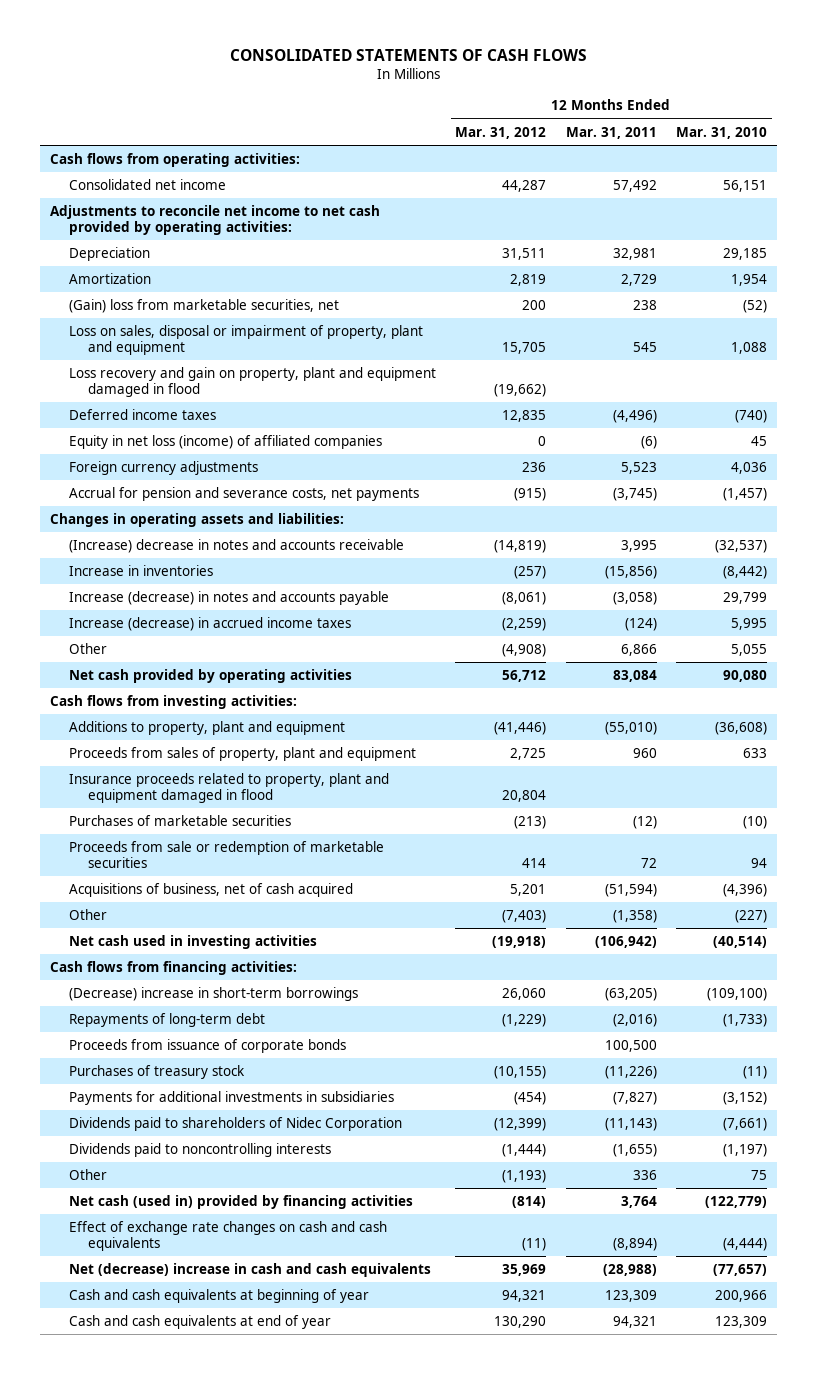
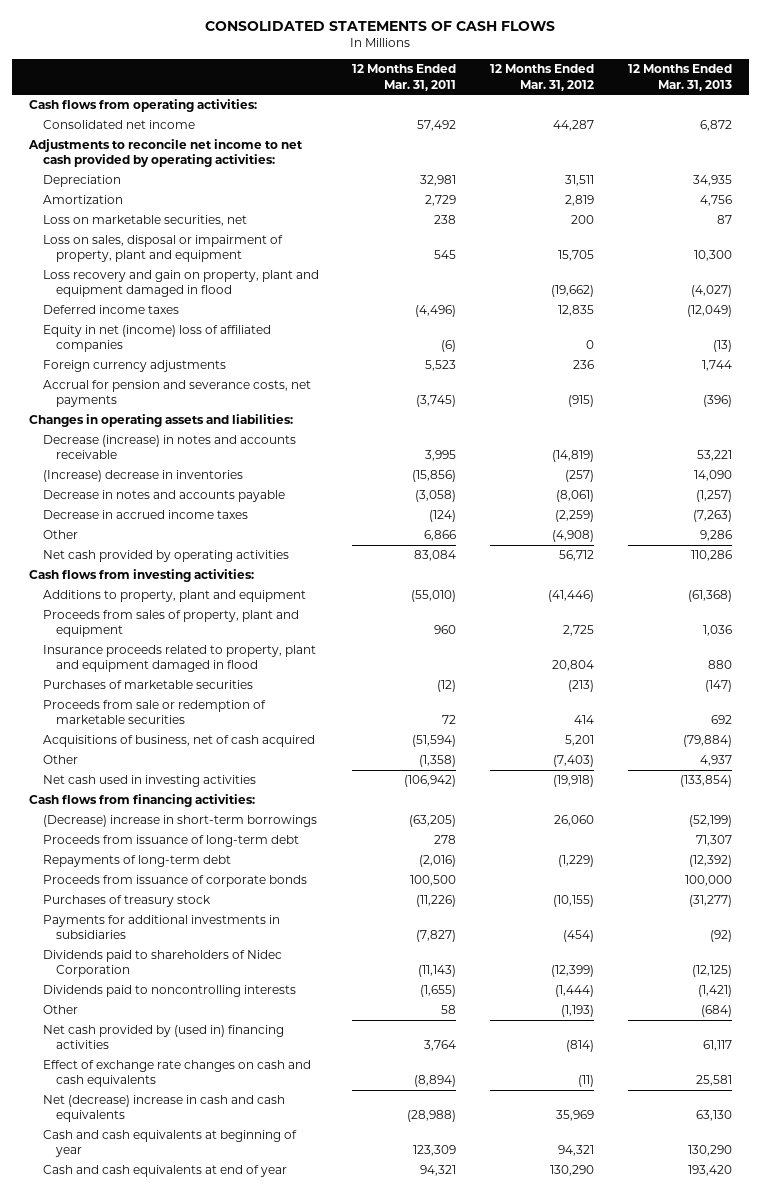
[676,126,768,139] Mar. 31, 2010 -> none
none -> [627,64,732,91] 12 Months Ended Mar. 31, 2013
[68,298,339,313] (Gain) loss from marketable securities, net -> [42,215,247,227] Loss on marketable securities, net
[68,434,382,449] Equity in net loss (income) of affiliated companies -> [42,325,271,353] Equity in net (income) loss of affiliated companies
[68,538,404,553] (Increase) decrease in notes and accounts receivable -> [42,435,296,460] Decrease (increase) in notes and accounts receivable
[68,564,213,576] Increase in inventories -> [42,470,243,483] (Increase) decrease in inventories
[68,590,389,605] Increase (decrease) in notes and accounts payable -> [42,490,285,503] Decrease in notes and accounts payable
[68,616,351,631] Increase (decrease) in accrued income taxes -> [42,510,248,520] Decrease in accrued income taxes
none -> [42,835,299,848] Proceeds from issuance of long-term debt
[632,1169,657,1180] 336 -> [441,1005,457,1015] 58
[68,1194,413,1209] Net cash (used in) provided by financing activities -> [42,1025,284,1050] Net cash provided by (used in) financing activities

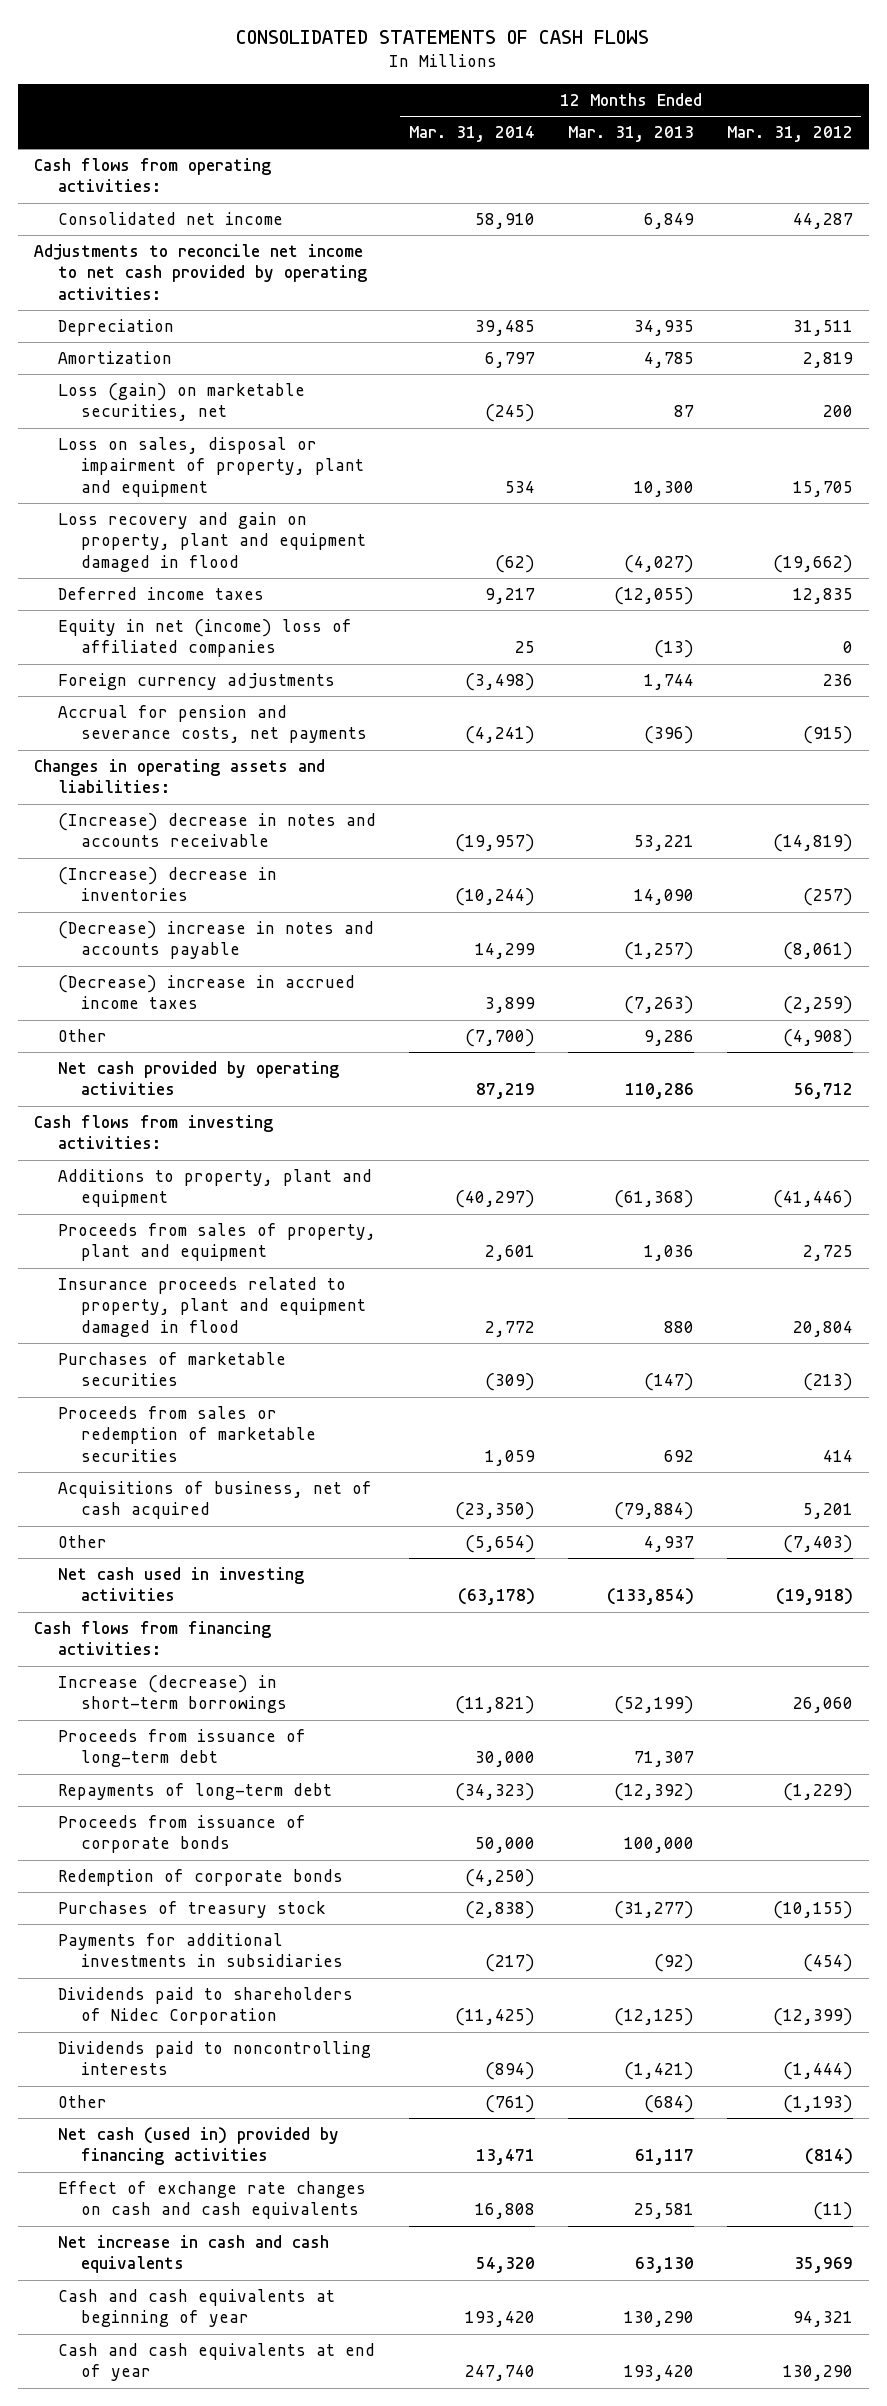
[352,64,457,91] 12 Months Ended Mar. 31, 2011 -> none
none -> [408,126,535,143] Mar. 31, 2014
[699,120,732,132] 6,872 -> [643,212,694,229] 6,849
[699,195,732,207] 4,756 -> [643,351,694,368] 4,785
[42,215,247,227] Loss on marketable securities, net -> [57,382,305,422] Loss (gain) on marketable securities, net
[686,305,732,318] (12,049) -> [613,586,694,605] (12,055)
[42,435,296,460] Decrease (increase) in notes and accounts receivable -> [57,812,376,848] (Increase) decrease in notes and accounts receivable
[42,490,285,503] Decrease in notes and accounts payable -> [57,920,374,960] (Decrease) increase in notes and accounts payable
[42,510,248,520] Decrease in accrued income taxes -> [57,974,355,1010] (Decrease) increase in accrued income taxes
[42,700,266,725] Proceeds from sale or redemption of marketable securities -> [57,1405,317,1462] Proceeds from sales or redemption of marketable securities
[42,815,317,828] (Decrease) increase in short-term borrowings -> [57,1674,288,1714] Increase (decrease) in short-term borrowings
none -> [57,1868,343,1886] Redemption of corporate bonds
[42,1025,284,1050] Net cash provided by (used in) financing activities -> [57,2126,339,2166] Net cash (used in) provided by financing activities
[42,1095,285,1123] Net (decrease) increase in cash and cash equivalents -> [57,2234,329,2274] Net increase in cash and cash equivalents

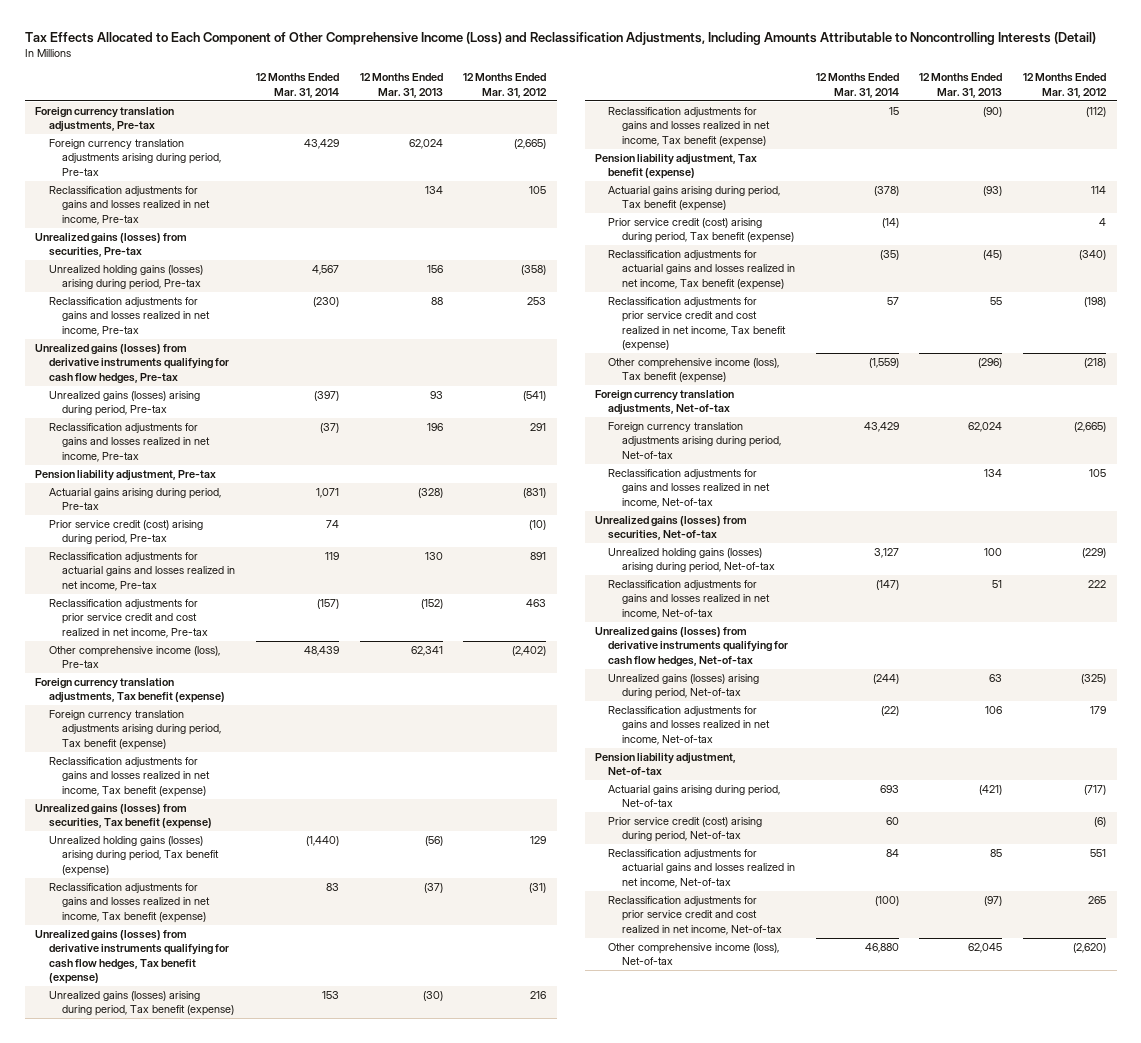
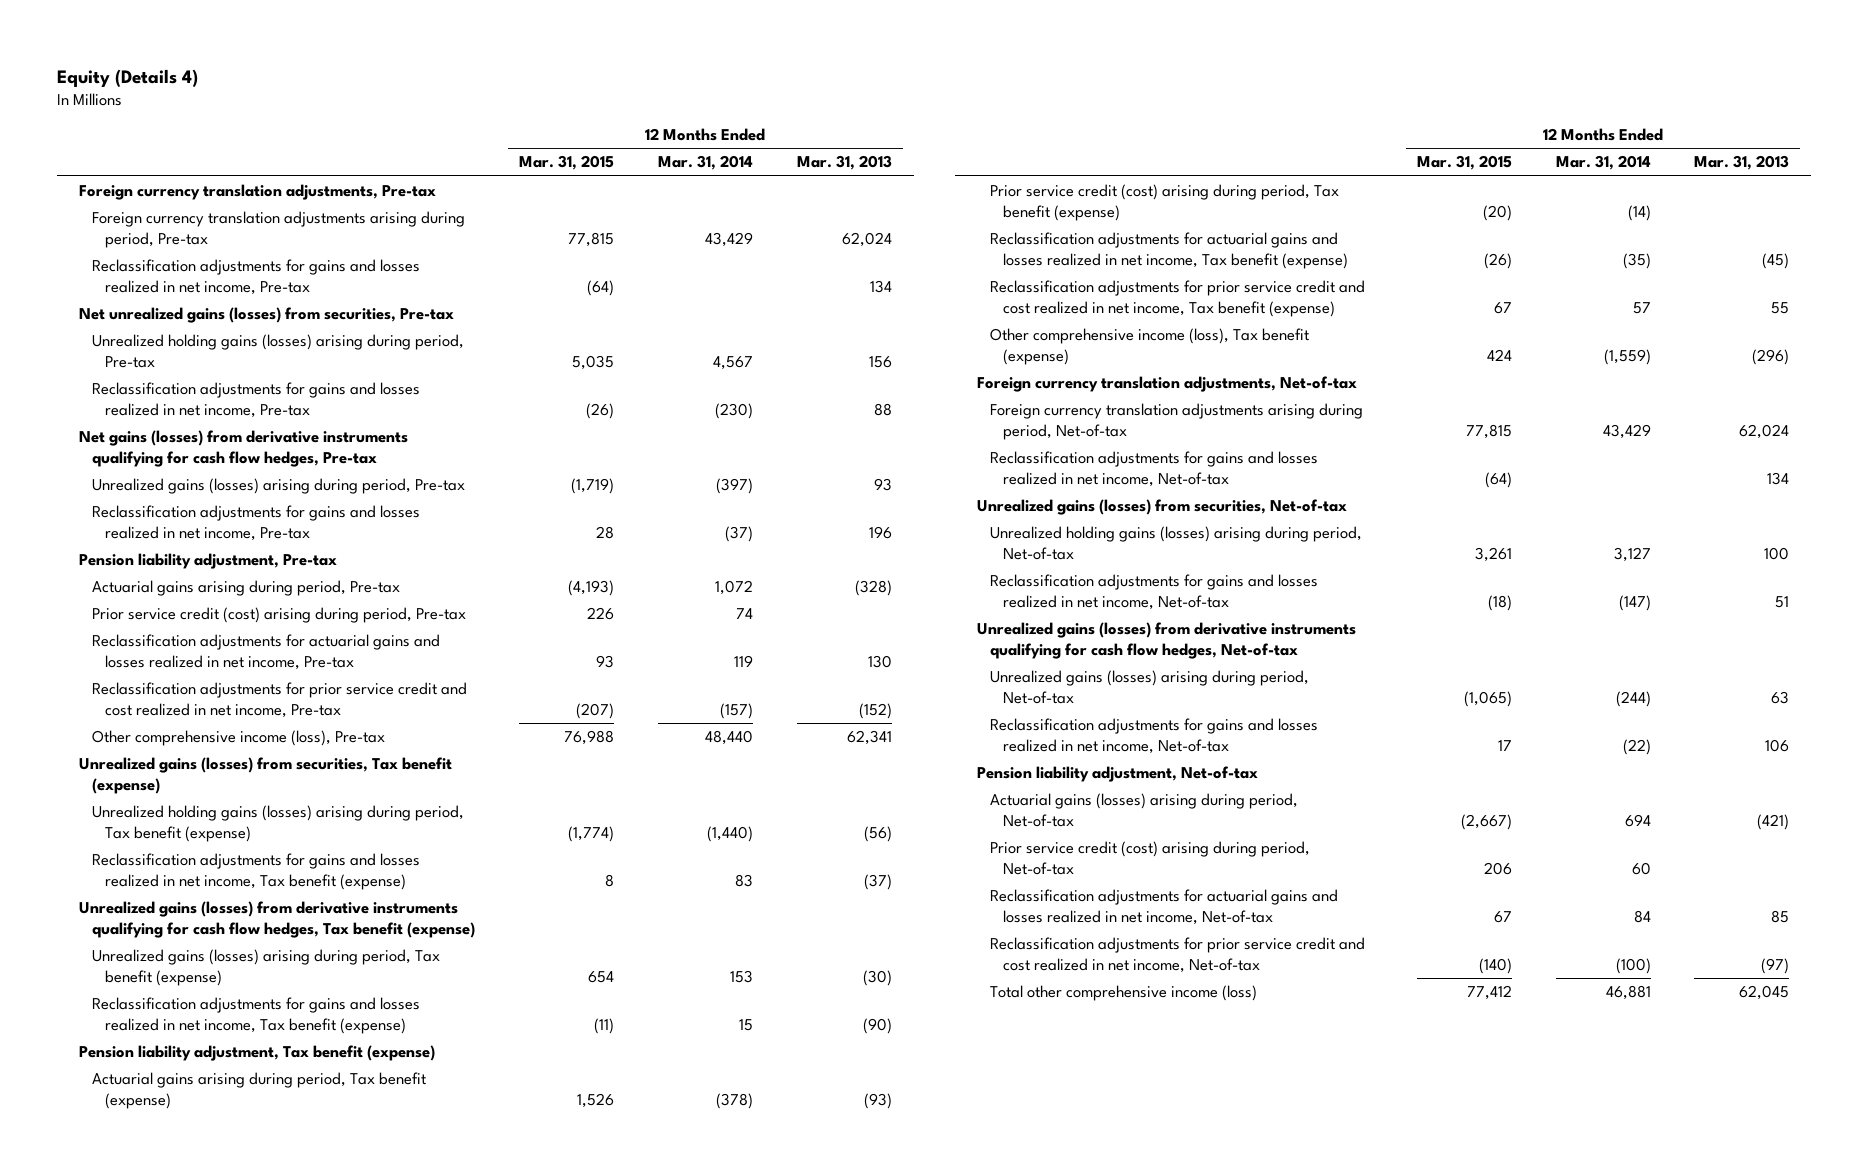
[24,32,1096,46] Tax Effects Allocated to Each Component of Other Comprehensive Income (Loss) and Reclassification Adjustments, Including Amounts Attributable to Noncontrolling Interests (Detail) -> [57,68,199,87] Equity (Details 4)
[463,73,548,98] 12 Months Ended Mar. 31, 2012 -> none
none -> [519,155,615,171] Mar. 31, 2015
[35,233,188,258] Unrealized gains (losses) from securities, Pre-tax -> [79,307,455,324] Net unrealized gains (losses) from securities, Pre-tax
[35,344,229,384] Unrealized gains (losses) from derivative instruments qualifying for cash flow hedges, Pre-tax -> [79,430,409,467] Net gains (losses) from derivative instruments qualifying for cash flow hedges, Pre-tax
[315,488,339,499] 1,071 -> [714,580,753,596] 1,072
[35,678,225,704] Foreign currency translation adjustments, Tax benefit (expense) -> none
[48,710,222,750] Foreign currency translation adjustments arising during period, Tax benefit (expense) -> none
[48,757,211,797] Reclassification adjustments for gains and losses realized in net income, Tax benefit (expense) -> none
[303,646,339,657] 48,439 -> [704,730,753,746] 48,440
[608,785,781,808] Actuarial gains arising during period, Net-of-tax -> [989,793,1298,827] Actuarial gains (losses) arising during period, Net-of-tax
[879,785,899,794] 693 -> [1624,813,1651,827] 694
[608,943,780,966] Other comprehensive income (loss), Net-of-tax -> [989,985,1257,1002] Total other comprehensive income (loss)
[864,943,899,954] 46,880 -> [1605,985,1651,1001] 46,881

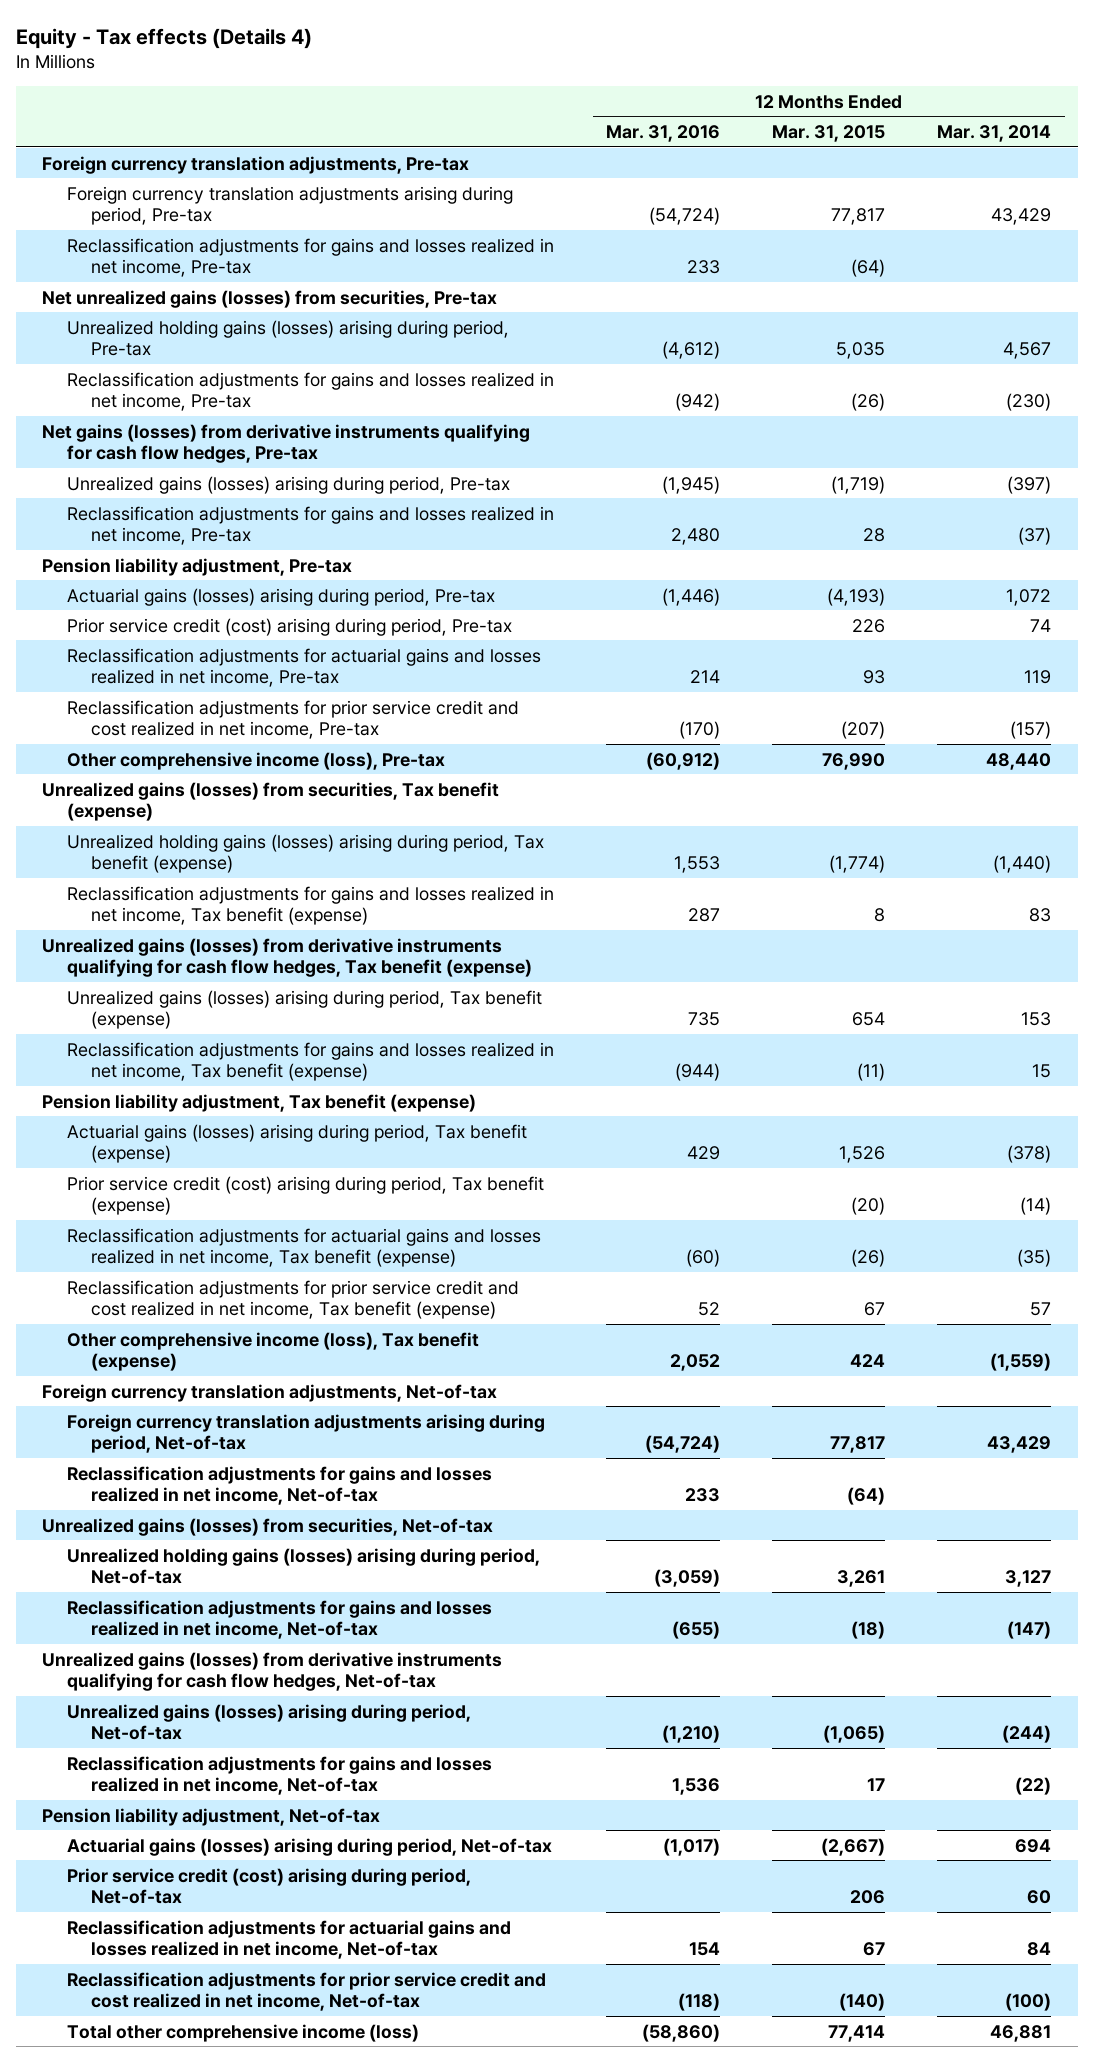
[57,68,199,87] Equity (Details 4) -> [16,27,313,49] Equity - Tax effects (Details 4)
[796,155,892,171] Mar. 31, 2013 -> none
none -> [605,125,720,143] Mar. 31, 2016
[568,231,615,247] 77,815 -> [831,207,886,225] 77,817
[92,580,401,597] Actuarial gains arising during period, Pre-tax -> [66,587,495,606] Actuarial gains (losses) arising during period, Pre-tax
[564,730,615,746] 76,988 -> [822,752,886,770] 76,990
[92,1072,427,1109] Actuarial gains arising during period, Tax benefit (expense) -> [66,1123,527,1163] Actuarial gains (losses) arising during period, Tax benefit (expense)
[1465,423,1512,439] 77,815 -> [830,1435,886,1453] 77,817
[1466,985,1512,1001] 77,412 -> [828,2024,886,2042] 77,414

